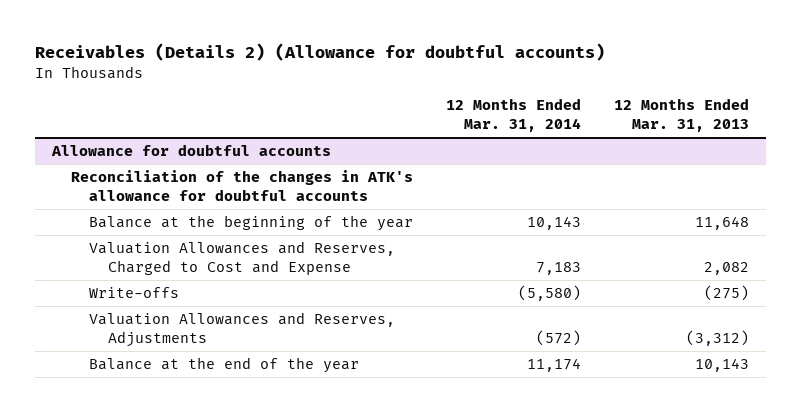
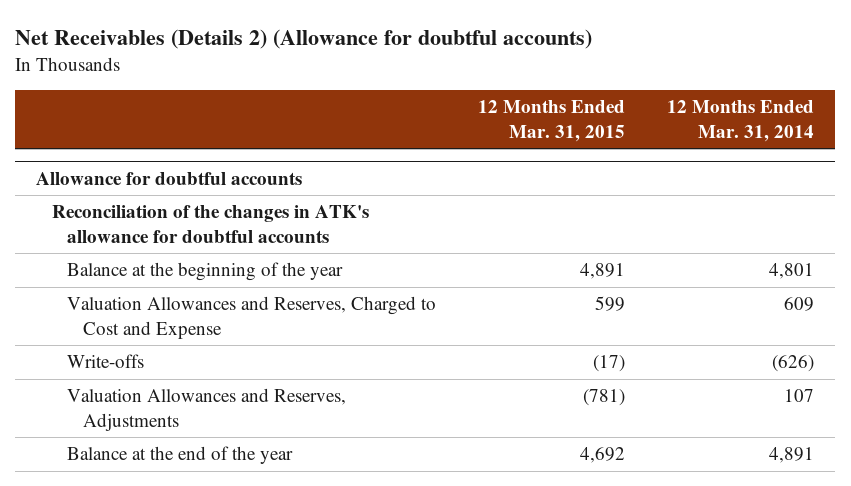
[35,42,606,61] Receivables (Details 2) (Allowance for doubtful accounts) -> [15,29,593,50] Net Receivables (Details 2) (Allowance for doubtful accounts)
[614,98,750,133] 12 Months Ended Mar. 31, 2013 -> none
none -> [478,100,626,142] 12 Months Ended Mar. 31, 2015
[527,216,582,231] 10,143 -> [769,263,815,280] 4,801
[536,262,582,276] 7,183 -> [784,297,815,312] 609
[518,285,582,302] (5,580) -> [772,355,815,373] (626)
[536,330,582,347] (572) -> [784,389,815,403] 107
[527,358,582,373] 11,174 -> [769,447,815,464] 4,891

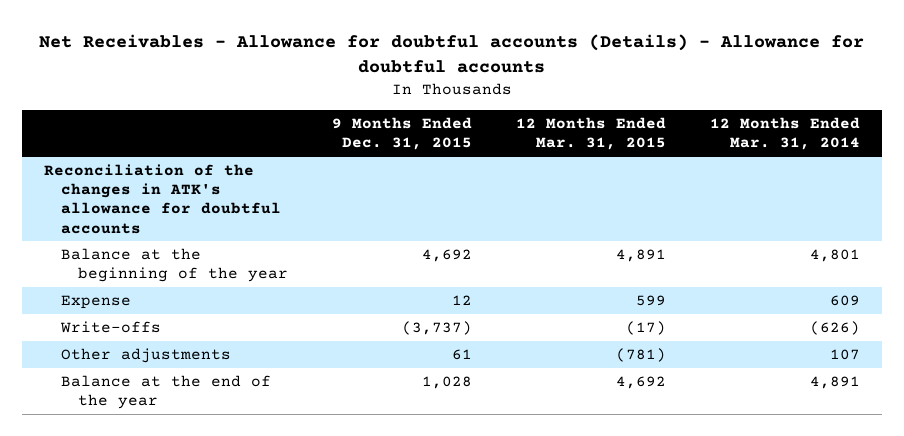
[15,29,593,50] Net Receivables (Details 2) (Allowance for doubtful accounts) -> [38,33,864,73] Net Receivables - Allowance for doubtful accounts (Details) - Allowance for doubtful accounts
none -> [331,117,472,151] 9 Months Ended Dec. 31, 2015
[36,171,303,185] Allowance for doubtful accounts -> none
[67,296,437,339] Valuation Allowances and Reserves, Charged to Cost and Expense -> [60,295,131,310] Expense
[67,388,347,431] Valuation Allowances and Reserves, Adjustments -> [60,348,231,364] Other adjustments

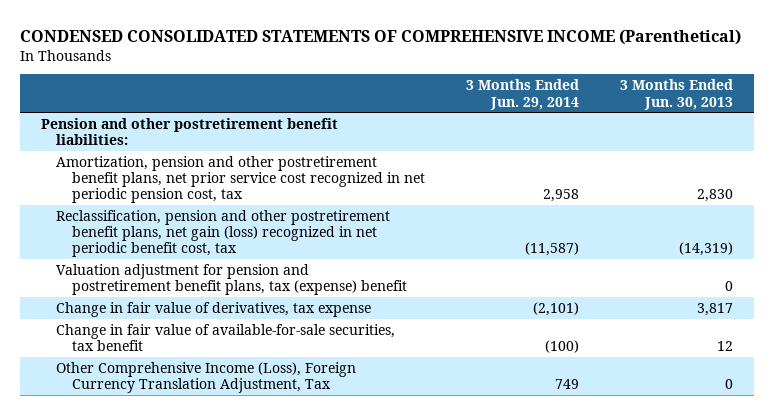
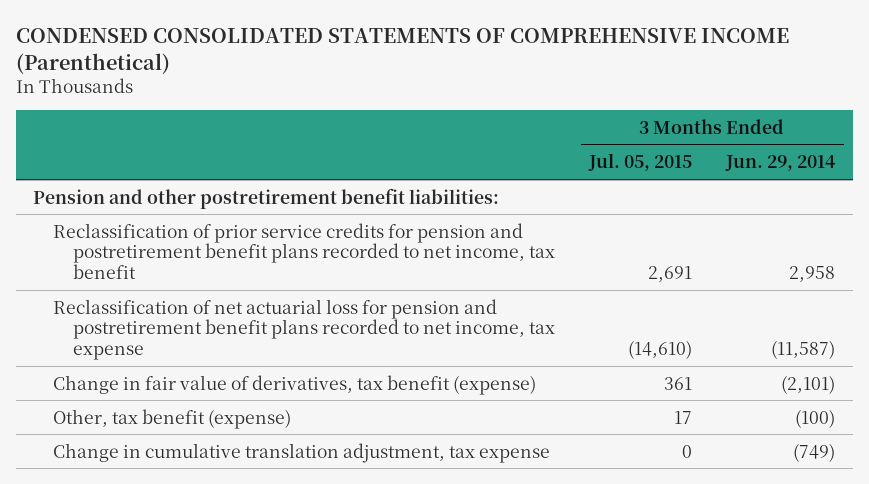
[620,79,734,110] 3 Months Ended Jun. 30, 2013 -> none
none -> [588,153,693,172] Jul. 05, 2015
[56,263,407,296] Valuation adjustment for pension and postretirement benefit plans, tax (expense) benefit -> none
[56,323,396,352] Change in fair value of available-for-sale securities, tax benefit -> none
[56,155,425,204] Amortization, pension and other postretirement benefit plans, net prior service cost recognized in net periodic pension cost, tax -> [53,222,555,279] Reclassification of prior service credits for pension and postretirement benefit plans recorded to net income, tax benefit
[56,209,391,258] Reclassification, pension and other postretirement benefit plans, net gain (loss) recognized in net periodic benefit cost, tax -> [53,298,555,360] Reclassification of net actuarial loss for pension and postretirement benefit plans recorded to net income, tax expense
[56,301,372,317] Change in fair value of derivatives, tax expense -> [53,374,537,395] Change in fair value of derivatives, tax benefit (expense)
none -> [53,408,292,429] Other, tax benefit (expense)
[56,361,357,394] Other Comprehensive Income (Loss), Foreign Currency Translation Adjustment, Tax -> [53,442,551,463] Change in cumulative translation adjustment, tax expense
[555,379,580,390] 749 -> [793,442,836,462] (749)

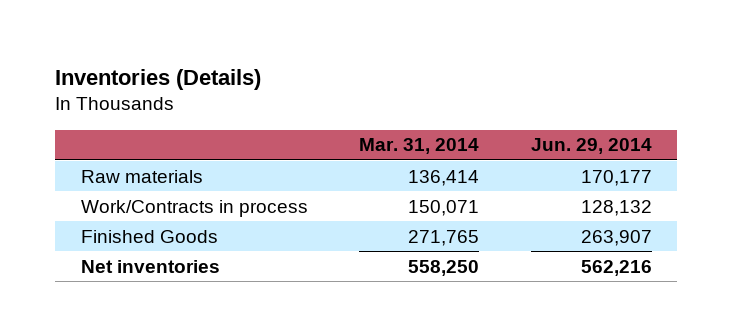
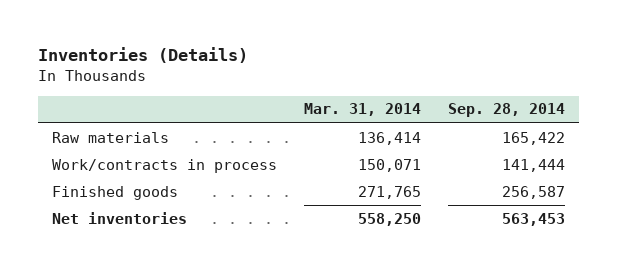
[530,138,652,155] Jun. 29, 2014 -> none
none -> [448,103,566,118] Sep. 28, 2014
[80,199,308,217] Work/Contracts in process -> [51,158,277,173] Work/contracts in process
[80,229,218,243] Finished Goods -> [51,185,178,200] Finished goods

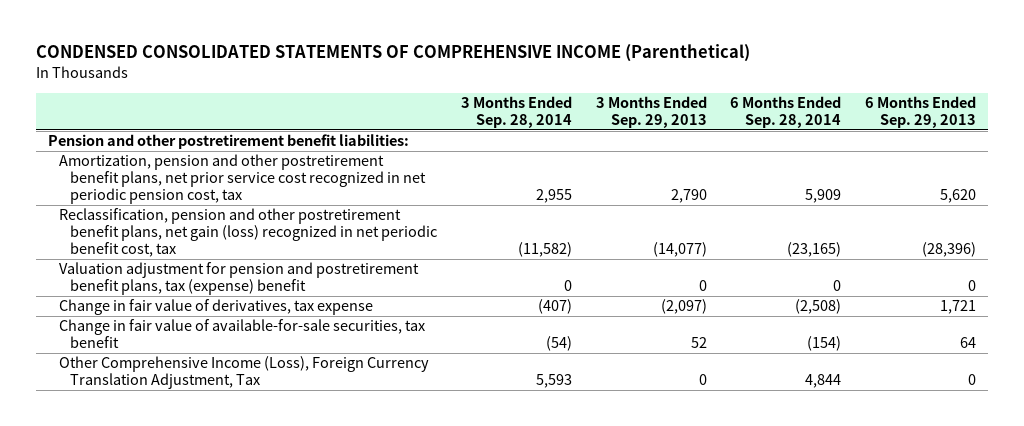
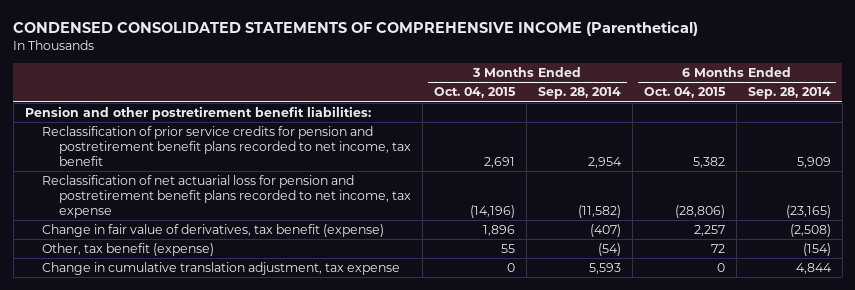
[595,96,707,128] 3 Months Ended Sep. 29, 2013 -> none
[864,96,976,128] 6 Months Ended Sep. 29, 2013 -> none
none -> [433,87,516,99] Oct. 04, 2015
none -> [643,87,726,99] Oct. 04, 2015
[59,262,420,296] Valuation adjustment for pension and postretirement benefit plans, tax (expense) benefit -> none
[59,154,427,205] Amortization, pension and other postretirement benefit plans, net prior service cost recognized in net periodic pension cost, tax -> [41,126,412,167] Reclassification of prior service credits for pension and postretirement benefit plans recorded to net income, tax benefit
[535,189,572,204] 2,955 -> [587,157,622,169] 2,954
[59,208,438,258] Reclassification, pension and other postretirement benefit plans, net gain (loss) recognized in net periodic benefit cost, tax -> [41,175,412,219] Reclassification of net actuarial loss for pension and postretirement benefit plans recorded to net income, tax expense
[59,299,374,316] Change in fair value of derivatives, tax expense -> [41,224,384,238] Change in fair value of derivatives, tax benefit (expense)
[59,319,426,349] Change in fair value of available-for-sale securities, tax benefit -> [41,243,214,257] Other, tax benefit (expense)
[59,356,430,390] Other Comprehensive Income (Loss), Foreign Currency Translation Adjustment, Tax -> [41,262,400,276] Change in cumulative translation adjustment, tax expense

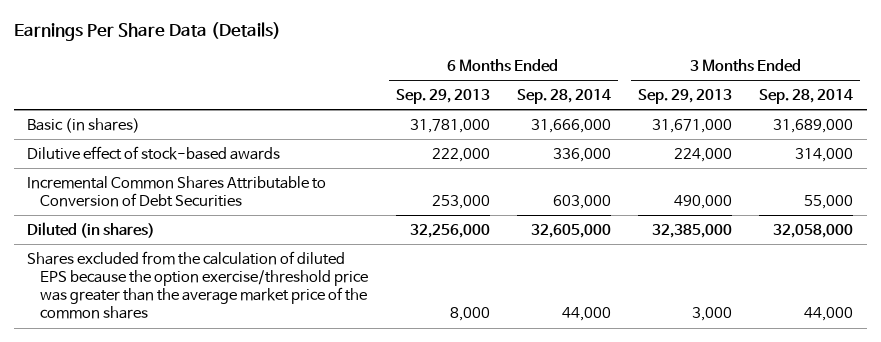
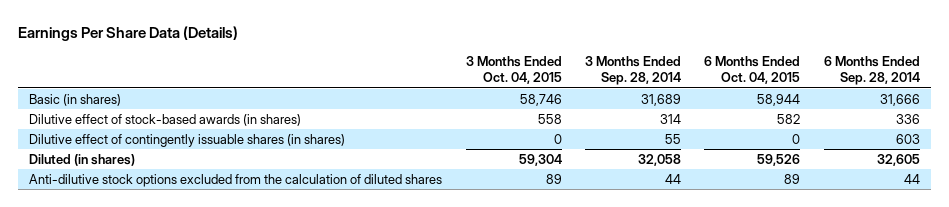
[395,88,490,104] Sep. 29, 2013 -> none
[637,88,732,104] Sep. 29, 2013 -> none
none -> [465,55,562,85] 3 Months Ended Oct. 04, 2015
none -> [704,55,801,85] 6 Months Ended Oct. 04, 2015
[27,175,327,207] Incremental Common Shares Attributable to Conversion of Debt Securities -> none
[530,118,611,133] 31,666,000 -> [879,93,920,106] 31,666
[773,118,854,133] 31,689,000 -> [640,93,681,106] 31,689
[27,145,281,160] Dilutive effect of stock-based awards -> [29,113,302,126] Dilutive effect of stock-based awards (in shares)
[552,147,611,162] 336,000 -> [895,113,920,124] 336
[795,147,854,162] 314,000 -> [659,113,681,124] 314
none -> [29,133,346,147] Dilutive effect of contingently issuable shares (in shares)
[530,223,611,238] 32,605,000 -> [876,153,920,166] 32,605
[773,223,854,238] 32,058,000 -> [637,153,681,166] 32,058
[27,250,369,320] Shares excluded from the calculation of diluted EPS because the option exercise/threshold price was greater than the average market price of the common shares -> [29,173,443,187] Anti-dilutive stock options excluded from the calculation of diluted shares
[561,307,611,322] 44,000 -> [903,173,920,184] 44
[804,307,854,322] 44,000 -> [664,173,681,184] 44

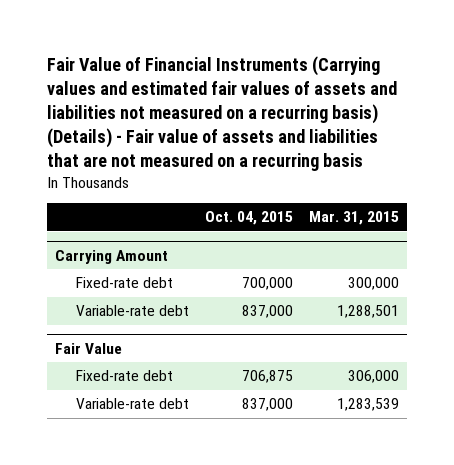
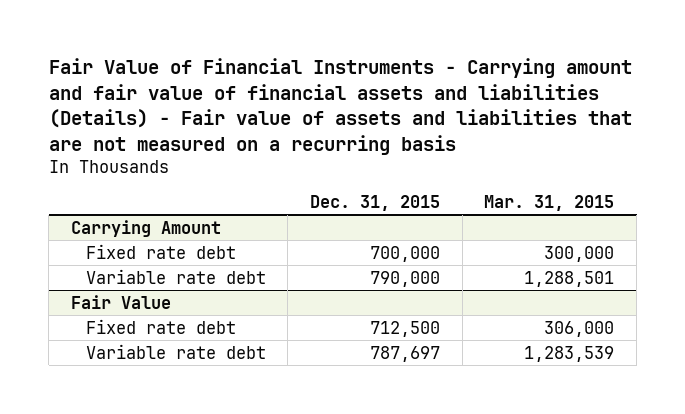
[46,55,397,171] Fair Value of Financial Instruments (Carrying values and estimated fair values of assets and liabilities not measured on a recurring basis) (Details) - Fair value of assets and liabilities that are not measured on a recurring basis -> [48,58,632,155] Fair Value of Financial Instruments - Carrying amount and fair value of financial assets and liabilities (Details) - Fair value of assets and liabilities that are not measured on a recurring basis
[204,211,293,226] Oct. 04, 2015 -> none
none -> [310,194,441,211] Dec. 31, 2015
[75,277,173,289] Fixed-rate debt -> [85,243,236,259] Fixed rate debt
[75,305,189,317] Variable-rate debt -> [85,268,266,284] Variable rate debt
[75,370,173,382] Fixed-rate debt -> [85,318,236,334] Fixed rate debt
[75,398,189,410] Variable-rate debt -> [85,343,266,359] Variable rate debt

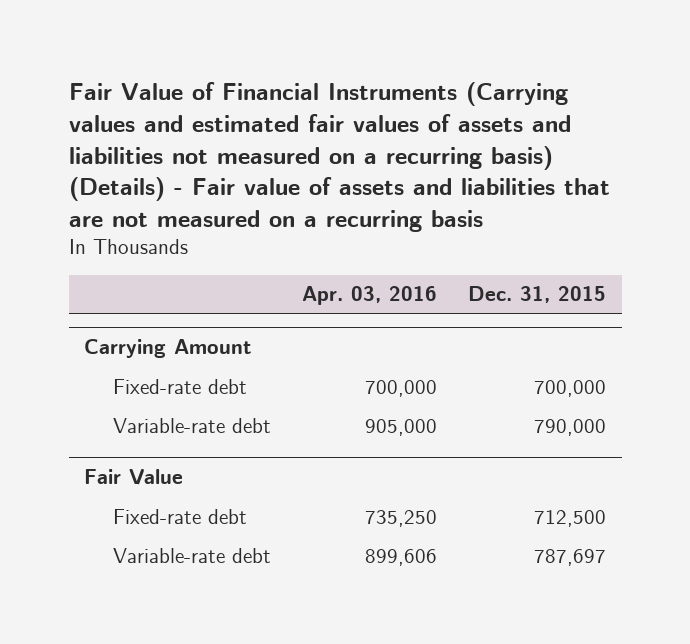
[48,58,632,155] Fair Value of Financial Instruments - Carrying amount and fair value of financial assets and liabilities (Details) - Fair value of assets and liabilities that are not measured on a recurring basis -> [68,82,610,232] Fair Value of Financial Instruments (Carrying values and estimated fair values of assets and liabilities not measured on a recurring basis) (Details) - Fair value of assets and liabilities that are not measured on a recurring basis
[484,194,615,211] Mar. 31, 2015 -> none
none -> [302,286,438,306] Apr. 03, 2016
[85,243,236,259] Fixed rate debt -> [113,378,248,394] Fixed-rate debt
[85,268,266,284] Variable rate debt -> [113,417,272,433] Variable-rate debt
[85,318,236,334] Fixed rate debt -> [113,508,248,524] Fixed-rate debt
[85,343,266,359] Variable rate debt -> [113,547,272,563] Variable-rate debt

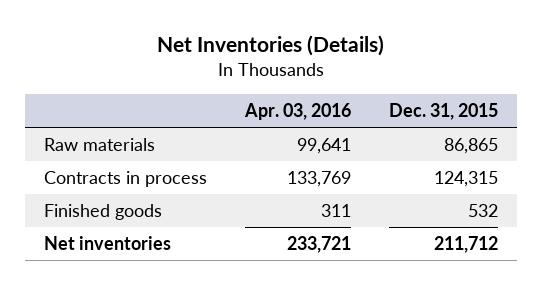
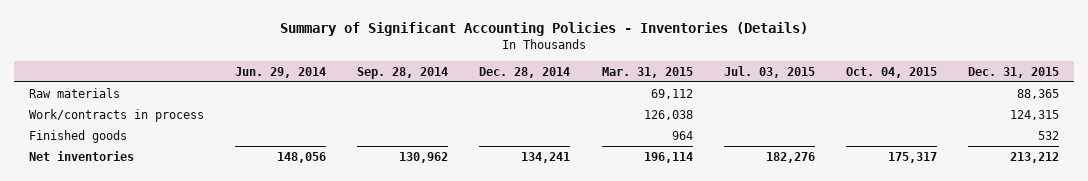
[156,35,384,57] Net Inventories (Details) -> [280,21,809,36] Summary of Significant Accounting Policies - Inventories (Details)
[243,103,351,121] Apr. 03, 2016 -> none
none -> [235,66,327,78] Jun. 29, 2014
none -> [357,66,449,79] Sep. 28, 2014
none -> [479,66,571,78] Dec. 28, 2014
none -> [601,66,693,78] Mar. 31, 2015
none -> [723,65,815,78] Jul. 03, 2015
none -> [845,66,937,78] Oct. 04, 2015
[443,137,498,154] 86,865 -> [1016,88,1059,99] 88,365
[43,170,207,187] Contracts in process -> [29,108,205,122] Work/contracts in process
[433,235,498,253] 211,712 -> [1009,151,1059,163] 213,212

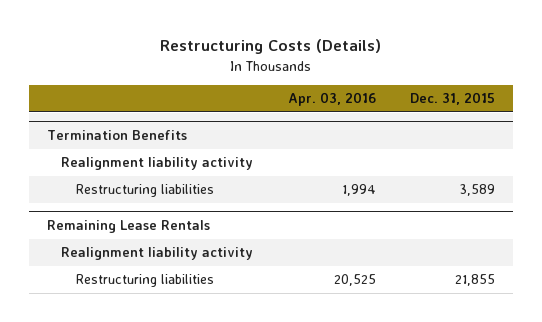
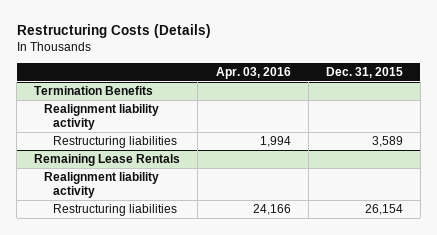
[333,274,376,287] 20,525 -> [252,204,291,216] 24,166
[455,274,496,287] 21,855 -> [364,204,403,216] 26,154

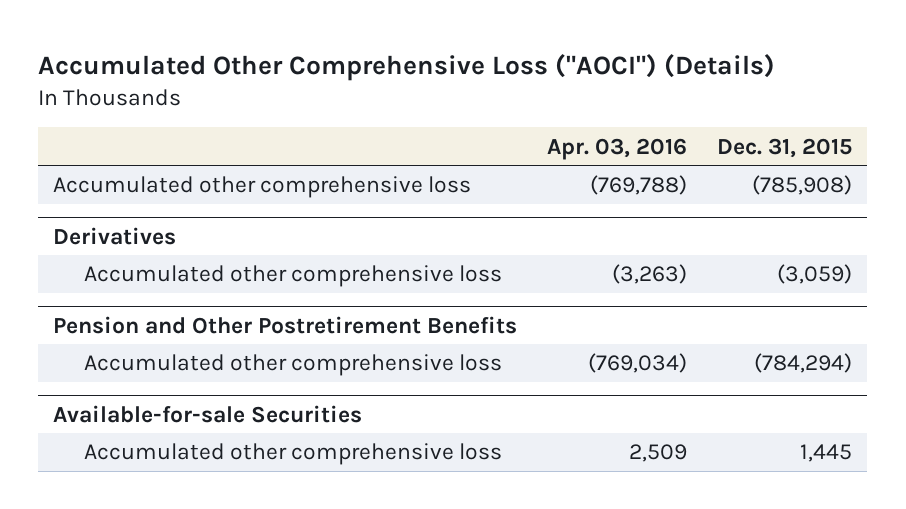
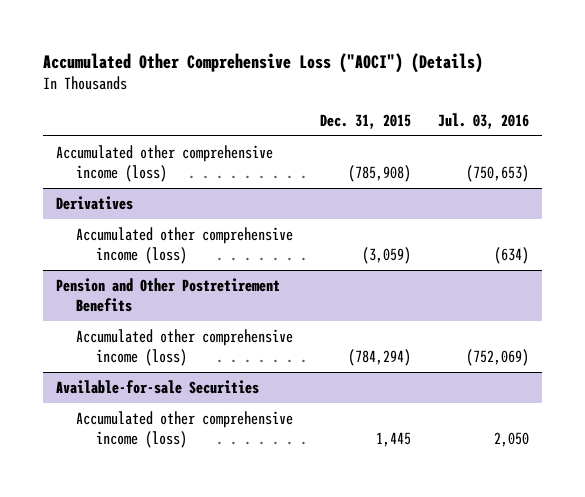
[547,137,688,160] Apr. 03, 2016 -> none
none -> [437,112,529,129] Jul. 03, 2016
[53,176,472,199] Accumulated other comprehensive loss -> [56,145,274,182] Accumulated other comprehensive income (loss)
[83,265,502,288] Accumulated other comprehensive loss -> [76,227,294,264] Accumulated other comprehensive income (loss)
[83,354,502,377] Accumulated other comprehensive loss -> [76,329,294,366] Accumulated other comprehensive income (loss)
[83,443,502,466] Accumulated other comprehensive loss -> [76,411,294,448] Accumulated other comprehensive income (loss)

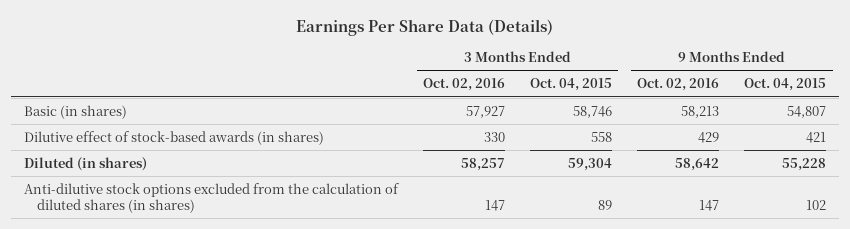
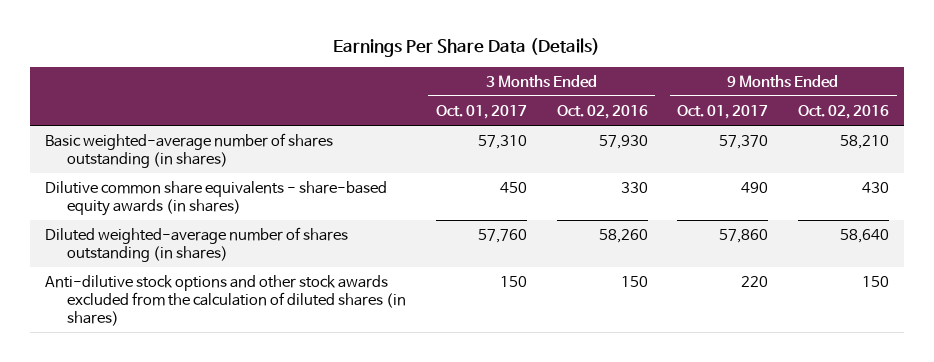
[530,78,613,92] Oct. 04, 2015 -> none
[744,78,827,92] Oct. 04, 2015 -> none
none -> [435,104,527,119] Oct. 01, 2017
none -> [677,104,769,119] Oct. 01, 2017
[23,104,127,119] Basic (in shares) -> [44,132,333,168] Basic weighted-average number of shares outstanding (in shares)
[465,105,505,118] 57,927 -> [598,134,648,149] 57,930
[681,105,720,118] 58,213 -> [840,134,890,149] 58,210
[23,130,324,145] Dilutive effect of stock-based awards (in shares) -> [44,180,387,216] Dilutive common share equivalents - share-based equity awards (in shares)
[698,131,720,143] 429 -> [862,181,890,193] 430
[23,156,147,171] Diluted (in shares) -> [44,226,348,262] Diluted weighted-average number of shares outstanding (in shares)
[460,157,505,171] 58,257 -> [598,228,648,243] 58,260
[675,157,720,171] 58,642 -> [840,228,890,243] 58,640
[23,182,399,213] Anti-dilutive stock options excluded from the calculation of diluted shares (in shares) -> [44,274,407,326] Anti-dilutive stock options and other stock awards excluded from the calculation of diluted shares (in shares)
[484,199,505,211] 147 -> [620,275,648,287] 150
[699,199,720,211] 147 -> [862,275,890,287] 150

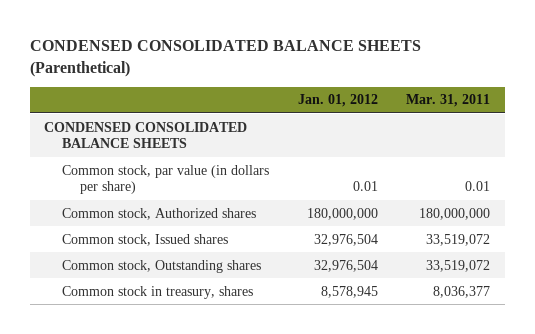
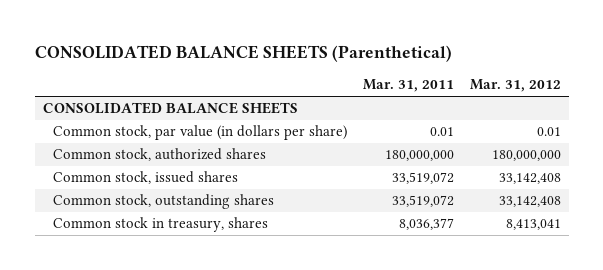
[29,40,421,77] CONDENSED CONSOLIDATED BALANCE SHEETS (Parenthetical) -> [34,44,452,62] CONSOLIDATED BALANCE SHEETS (Parenthetical)
[297,94,378,108] Jan. 01, 2012 -> none
none -> [469,79,561,93] Mar. 31, 2012
[44,121,248,149] CONDENSED CONSOLIDATED BALANCE SHEETS -> [42,102,298,115] CONSOLIDATED BALANCE SHEETS
[62,207,257,220] Common stock, Authorized shares -> [53,148,267,162] Common stock, authorized shares
[62,233,229,246] Common stock, Issued shares -> [53,171,239,185] Common stock, issued shares
[62,259,262,273] Common stock, Outstanding shares -> [53,194,275,210] Common stock, outstanding shares

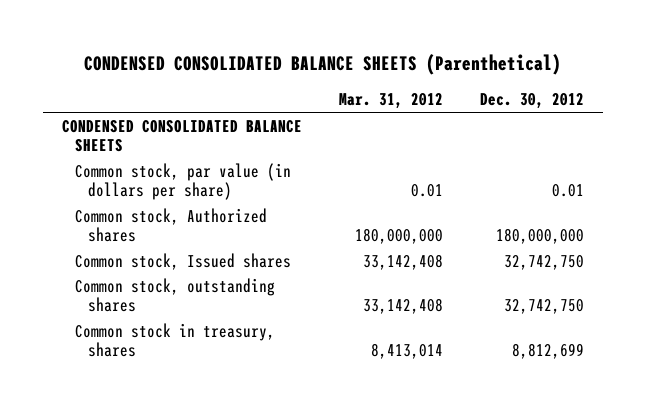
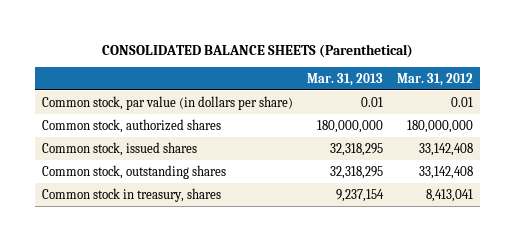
[83,53,561,75] CONDENSED CONSOLIDATED BALANCE SHEETS (Parenthetical) -> [101,43,413,58] CONSOLIDATED BALANCE SHEETS (Parenthetical)
[480,93,585,110] Dec. 30, 2012 -> none
none -> [307,72,384,86] Mar. 31, 2013
[61,119,302,153] CONDENSED CONSOLIDATED BALANCE SHEETS -> none
[74,207,267,243] Common stock, Authorized shares -> [42,118,222,133] Common stock, authorized shares
[74,252,291,270] Common stock, Issued shares -> [42,141,198,156] Common stock, issued shares
[370,343,443,360] 8,413,014 -> [426,188,474,202] 8,413,041

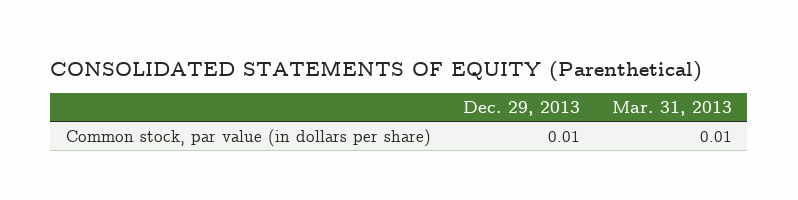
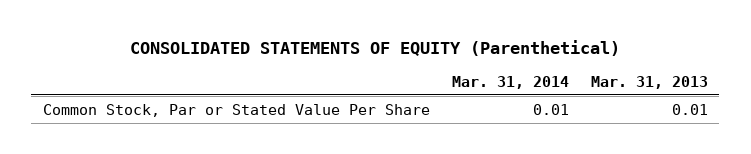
[462,101,580,117] Dec. 29, 2013 -> none
none -> [451,75,569,89] Mar. 31, 2014
[66,128,432,147] Common stock, par value (in dollars per share) -> [42,103,430,117] Common Stock, Par or Stated Value Per Share

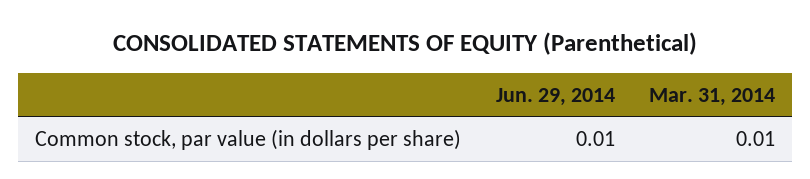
[591,75,709,89] Mar. 31, 2013 -> none
none -> [495,87,615,106] Jun. 29, 2014
[42,103,430,117] Common Stock, Par or Stated Value Per Share -> [35,128,462,150] Common stock, par value (in dollars per share)

